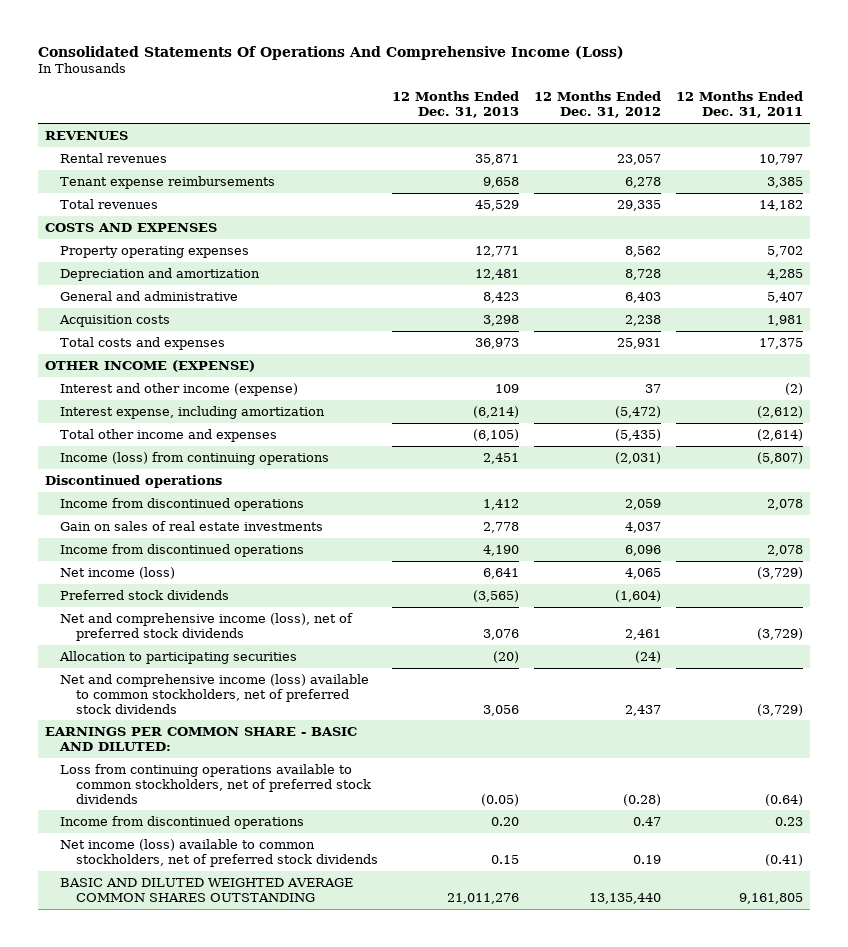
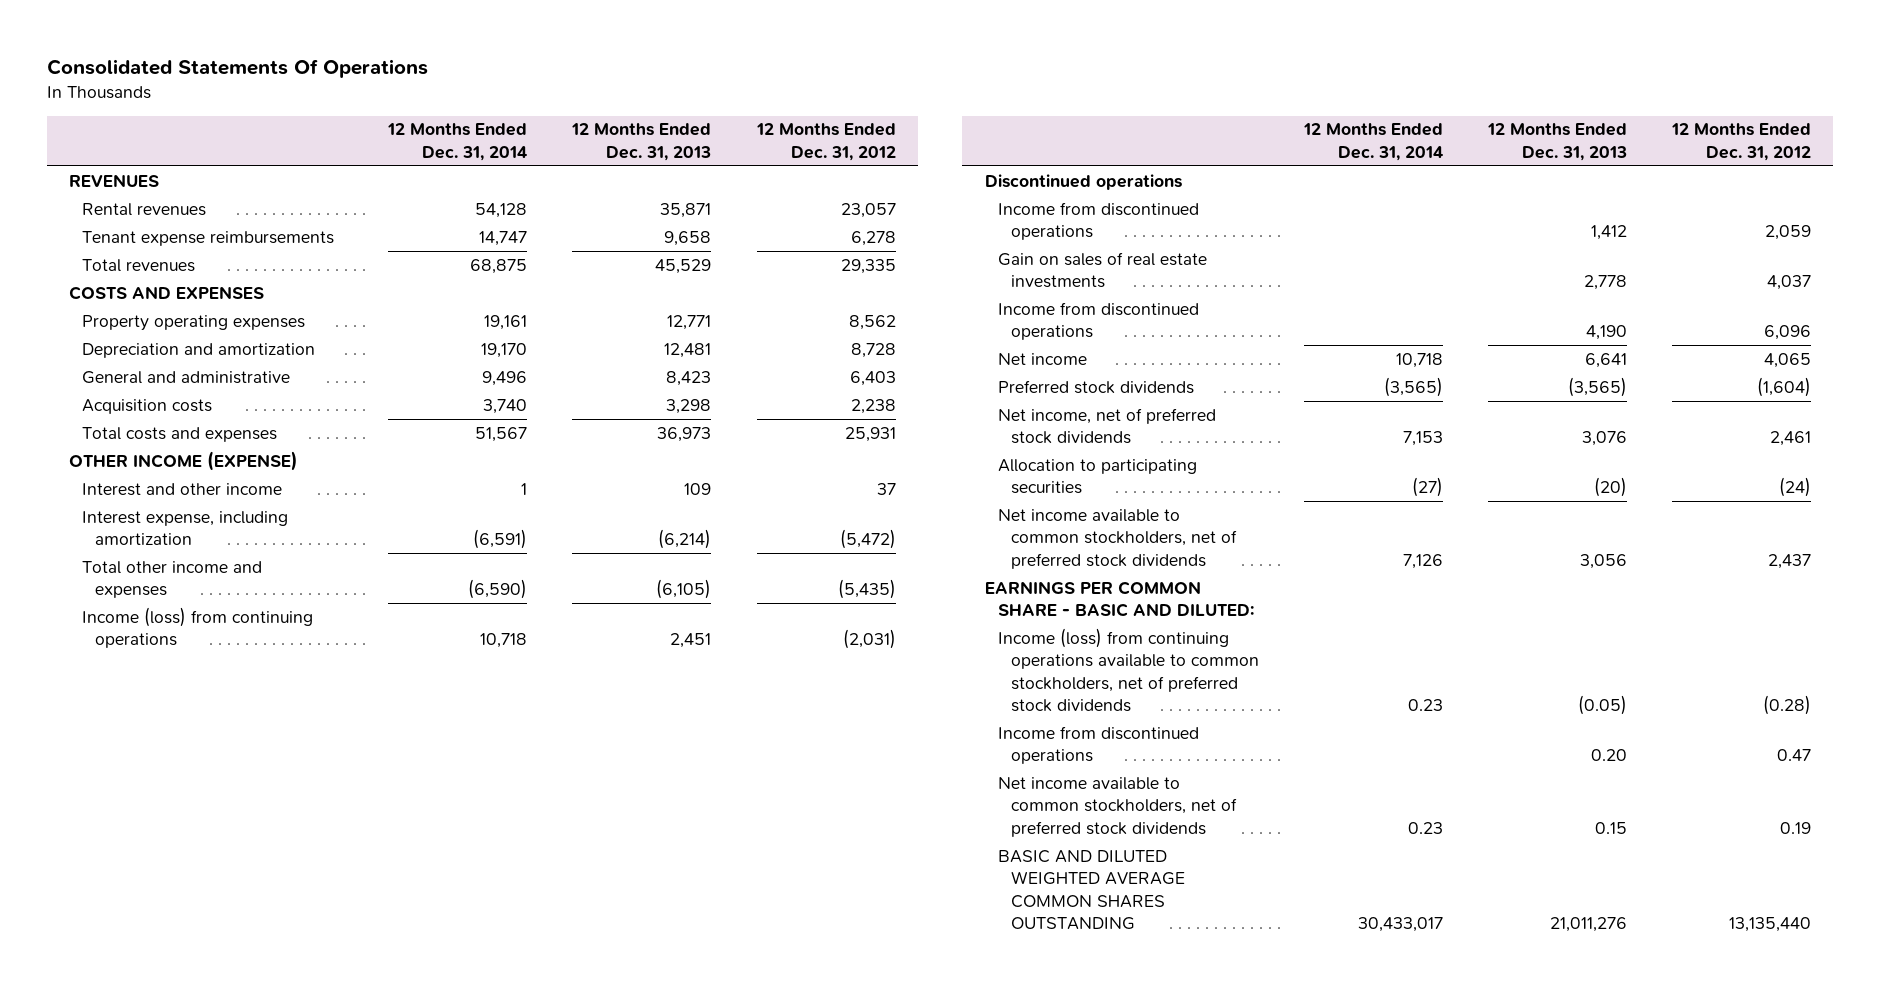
[37,45,624,60] Consolidated Statements Of Operations And Comprehensive Income (Loss) -> [46,59,428,79] Consolidated Statements Of Operations
[675,91,803,119] 12 Months Ended Dec. 31, 2011 -> none
none -> [387,123,528,162] 12 Months Ended Dec. 31, 2014
[60,382,299,396] Interest and other income (expense) -> [82,482,283,496] Interest and other income
[60,566,176,579] Net income (loss) -> [997,352,1087,365] Net income
[60,612,354,641] Net and comprehensive income (loss), net of preferred stock dividends -> [997,407,1216,445] Net income, net of preferred stock dividends
[60,673,370,714] Net and comprehensive income (loss) available to common stockholders, net of preferred stock dividends -> [997,508,1237,569] Net income available to common stockholders, net of preferred stock dividends
[60,763,371,804] Loss from continuing operations available to common stockholders, net of preferred stock dividends -> [997,627,1259,713] Income (loss) from continuing operations available to common stockholders, net of preferred stock dividends
[60,838,378,867] Net income (loss) available to common stockholders, net of preferred stock dividends -> [997,776,1237,837] Net income available to common stockholders, net of preferred stock dividends

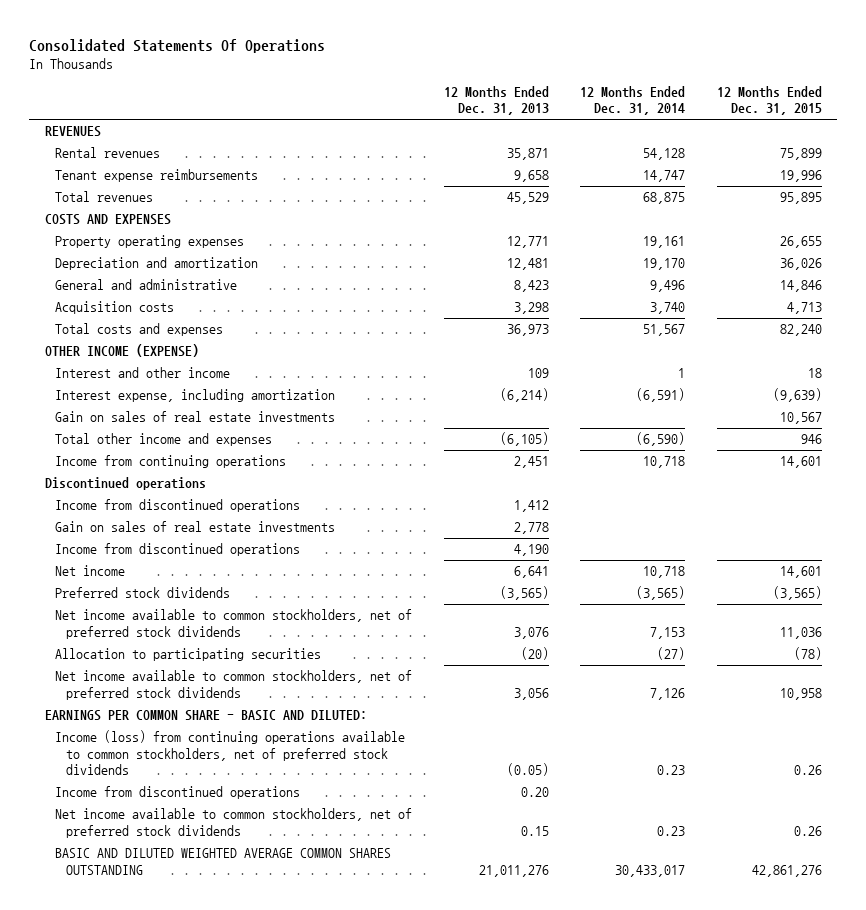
[755,123,896,162] 12 Months Ended Dec. 31, 2012 -> none
none -> [716,86,822,116] 12 Months Ended Dec. 31, 2015
none -> [55,411,336,423] Gain on sales of real estate investments
[82,606,314,649] Income (loss) from continuing operations -> [55,455,287,469] Income from continuing operations
[997,407,1216,445] Net income, net of preferred stock dividends -> [55,609,413,639] Net income available to common stockholders, net of preferred stock dividends

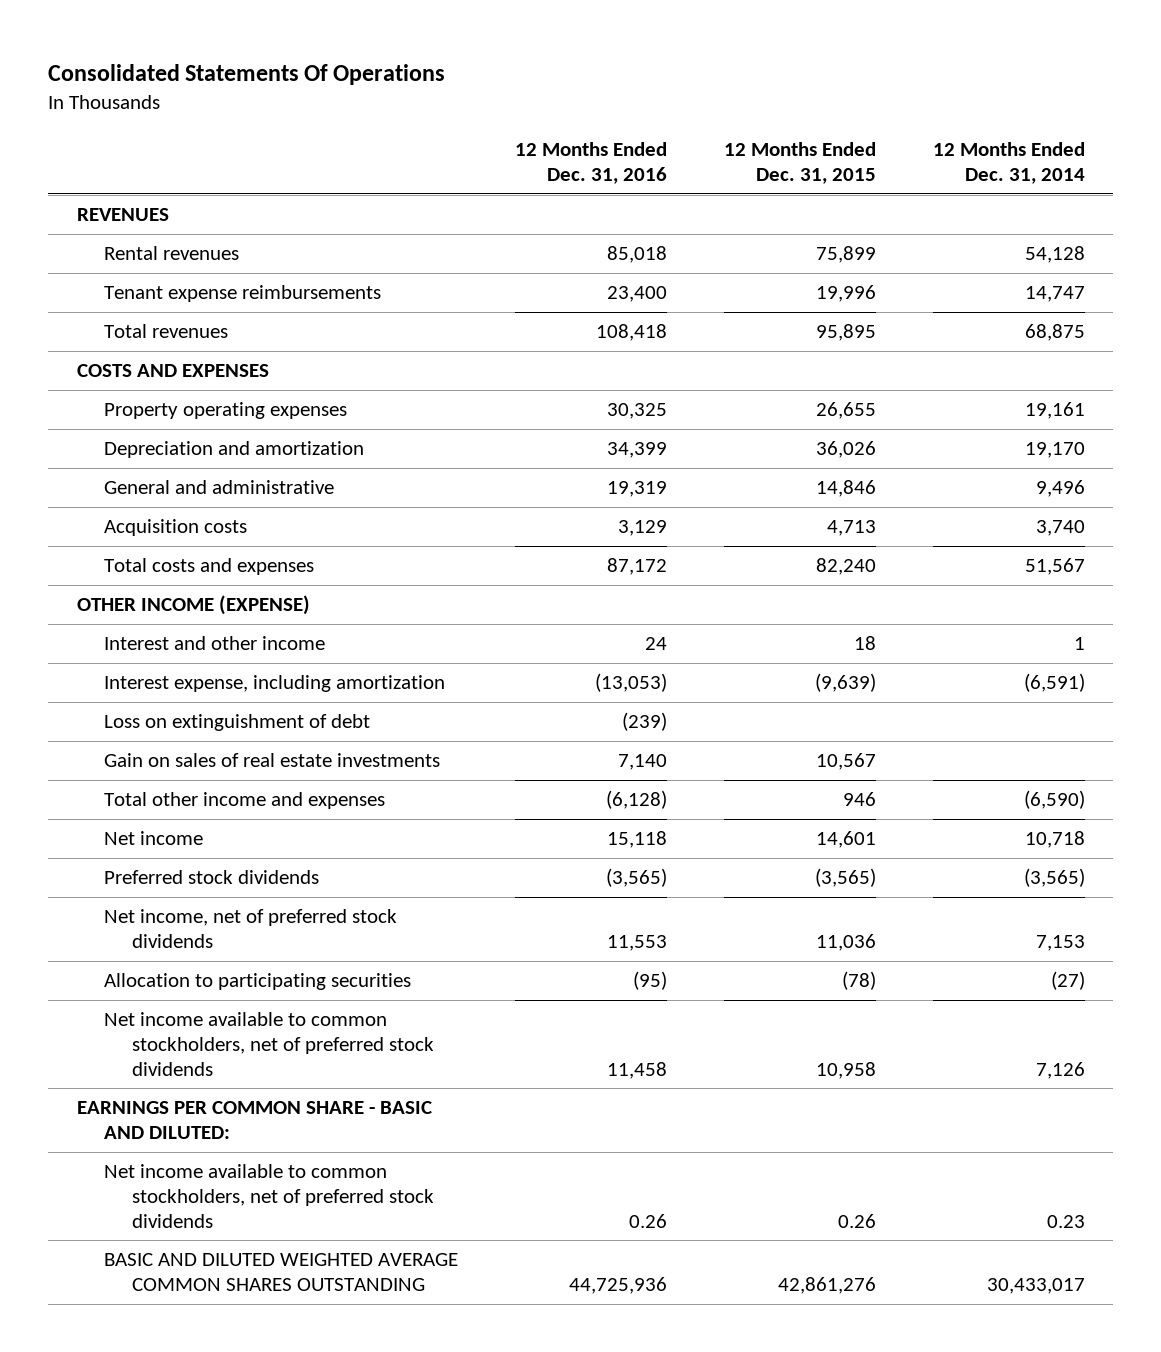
[443,86,549,116] 12 Months Ended Dec. 31, 2013 -> none
none -> [514,142,667,185] 12 Months Ended Dec. 31, 2016
none -> [104,714,371,732] Loss on extinguishment of debt
[55,455,287,469] Income from continuing operations -> none
[44,477,206,491] Discontinued operations -> none
[55,499,301,513] Income from discontinued operations -> none
[55,521,336,533] Gain on sales of real estate investments -> none
[55,543,301,557] Income from discontinued operations -> none
[55,609,413,639] Net income available to common stockholders, net of preferred stock dividends -> [104,909,398,948] Net income, net of preferred stock dividends
[55,730,406,775] Income (loss) from continuing operations available to common stockholders, net of preferred stock dividends -> none
[55,786,301,800] Income from discontinued operations -> none

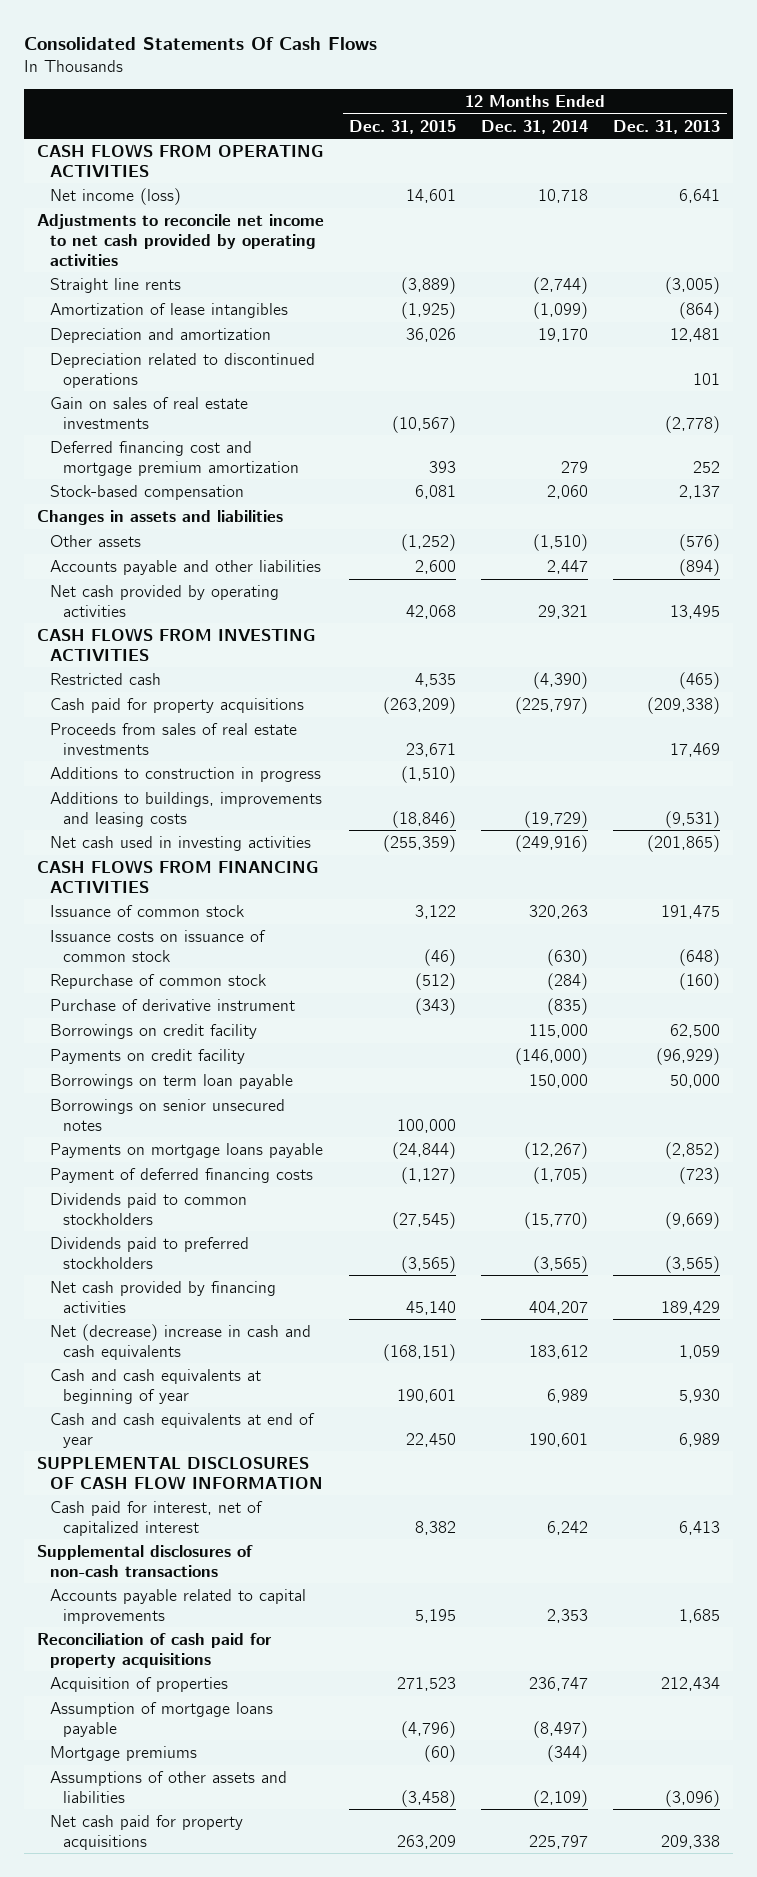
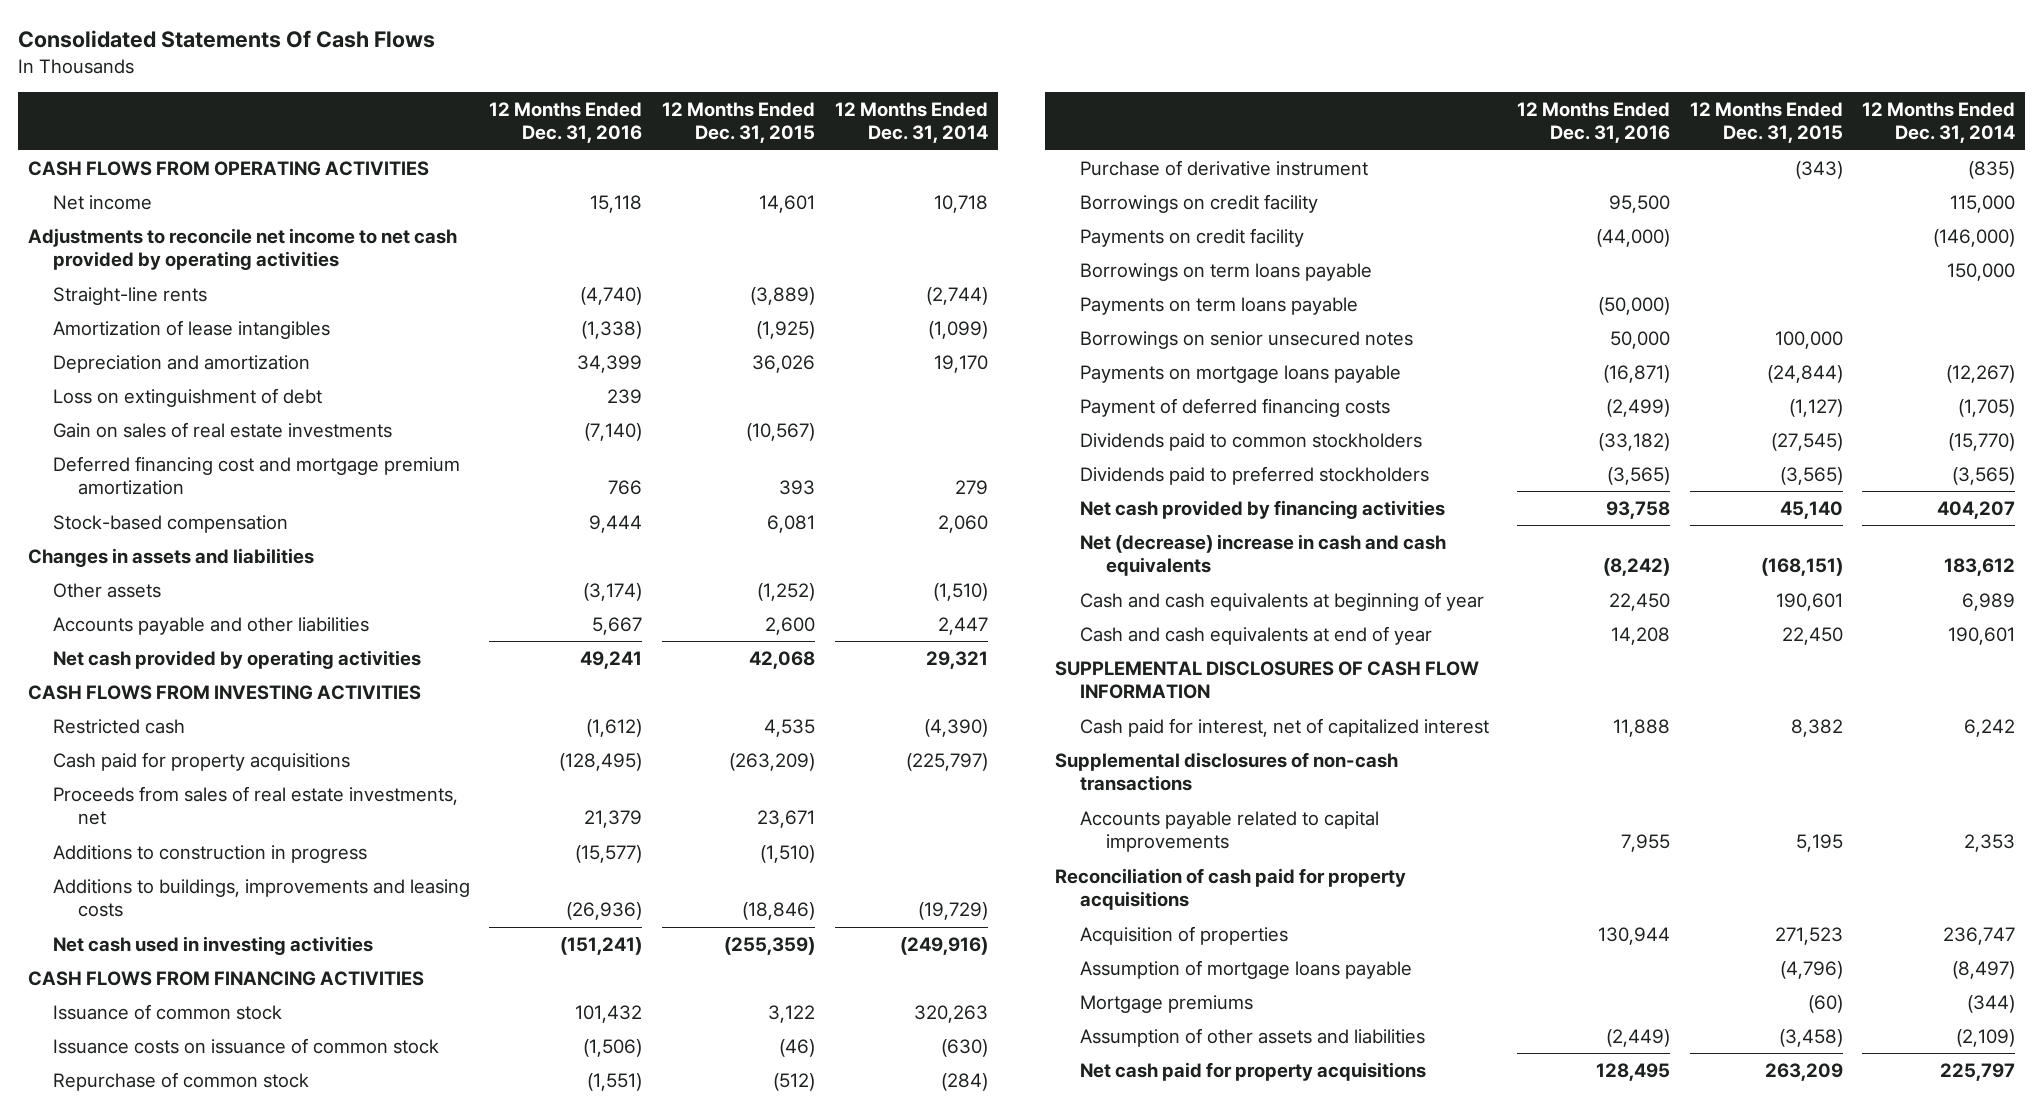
[613,119,721,134] Dec. 31, 2013 -> none
none -> [489,101,643,144] 12 Months Ended Dec. 31, 2016
[49,188,181,206] Net income (loss) -> [52,194,152,210] Net income
[49,278,181,294] Straight line rents -> [52,286,207,305] Straight-line rents
[49,353,315,388] Depreciation related to discontinued operations -> none
none -> [52,387,322,407] Loss on extinguishment of debt
[49,723,297,755] Proceeds from sales of real estate investments -> [52,785,458,826] Proceeds from sales of real estate investments, net
[49,1074,293,1090] Borrowings on term loan payable -> [1080,262,1373,281] Borrowings on term loans payable
none -> [1080,296,1359,315] Payments on term loans payable
[49,1771,287,1803] Assumptions of other assets and liabilities -> [1080,1027,1426,1047] Assumption of other assets and liabilities

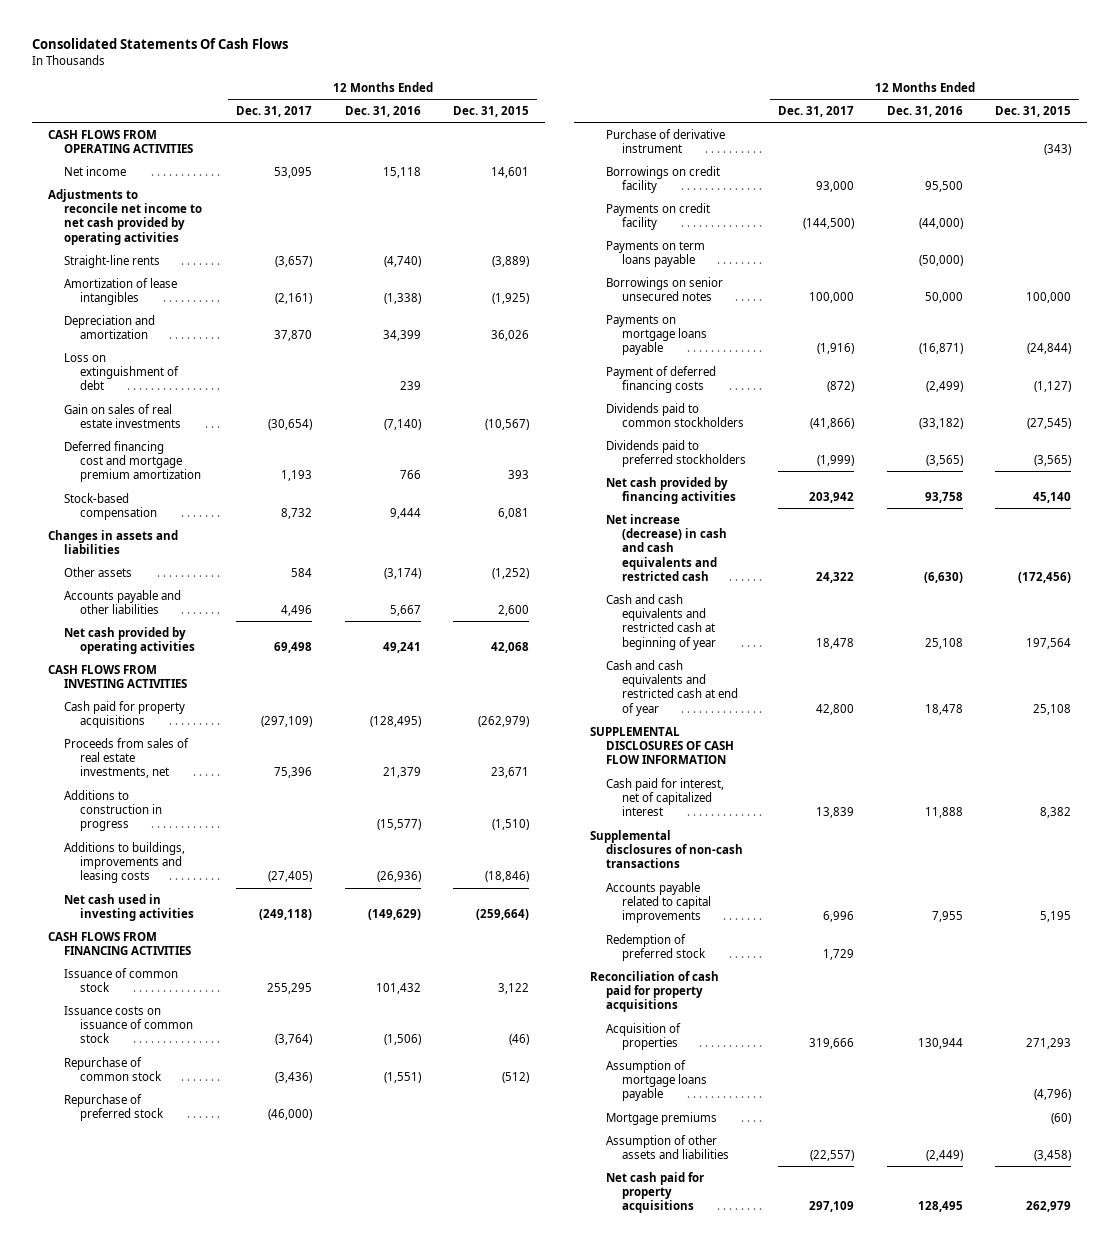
[834,101,988,144] 12 Months Ended Dec. 31, 2014 -> none
none -> [236,105,313,117] Dec. 31, 2017
[52,718,185,734] Restricted cash -> none
[729,752,816,771] (263,209) -> [478,715,530,727] (262,979)
[560,936,643,955] (151,241) -> [367,908,421,920] (149,629)
[724,936,816,955] (255,359) -> [476,908,530,920] (259,664)
none -> [63,1093,164,1121] Repurchase of preferred stock
[1080,262,1373,281] Borrowings on term loans payable -> none
[1080,533,1447,577] Net (decrease) increase in cash and cash equivalents -> [605,513,727,582] Net increase (decrease) in cash and cash equivalents and restricted cash
[1602,558,1670,577] (8,242) -> [923,572,963,584] (6,630)
[1760,558,1843,577] (168,151) -> [1018,572,1072,584] (172,456)
[1080,591,1485,611] Cash and cash equivalents at beginning of year -> [605,593,716,650] Cash and cash equivalents and restricted cash at beginning of year
[1608,592,1670,611] 22,450 -> [924,637,963,649] 25,108
[1775,592,1843,611] 190,601 -> [1026,637,1072,649] 197,564
[1080,625,1433,645] Cash and cash equivalents at end of year -> [605,659,738,716] Cash and cash equivalents and restricted cash at end of year
[1610,626,1670,645] 14,208 -> [924,703,963,715] 18,478
[1781,626,1843,645] 22,450 -> [1033,703,1072,715] 25,108
none -> [605,933,706,961] Redemption of preferred stock
[1774,926,1843,945] 271,523 -> [1026,1037,1072,1049] 271,293
[1764,1062,1843,1081] 263,209 -> [1026,1201,1072,1213] 262,979

